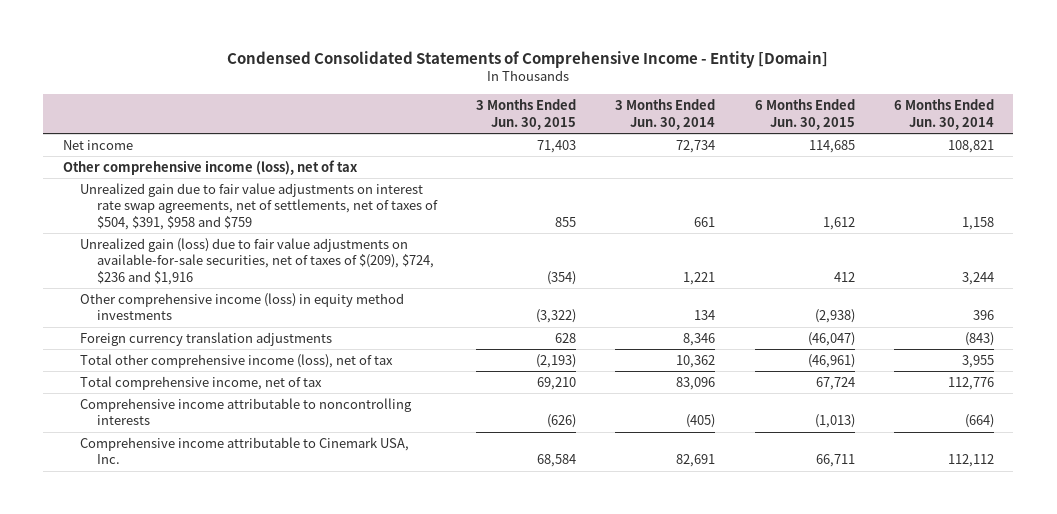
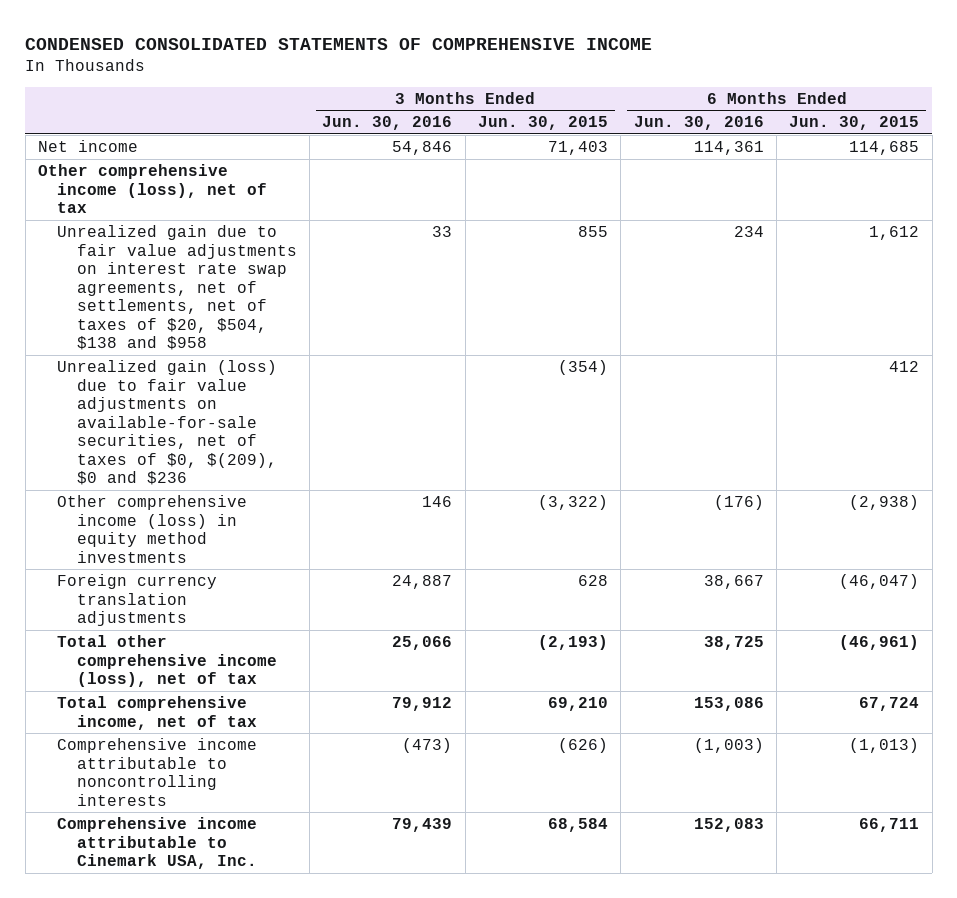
[227,50,829,68] Condensed Consolidated Statements of Comprehensive Income - Entity [Domain] -> [25,37,653,50] CONDENSED CONSOLIDATED STATEMENTS OF COMPREHENSIVE INCOME
[615,99,716,130] 3 Months Ended Jun. 30, 2014 -> none
[893,99,994,130] 6 Months Ended Jun. 30, 2014 -> none
none -> [322,116,453,131] Jun. 30, 2016
none -> [633,116,764,131] Jun. 30, 2016
[79,183,438,230] Unrealized gain due to fair value adjustments on interest rate swap agreements, net of settlements, net of taxes of $504, $391, $958 and $759 -> [57,225,297,351] Unrealized gain due to fair value adjustments on interest rate swap agreements, net of settlements, net of taxes of $20, $504, $138 and $958
[79,238,434,285] Unrealized gain (loss) due to fair value adjustments on available-for-sale securities, net of taxes of $(209), $724, $236 and $1,916 -> [57,360,278,486] Unrealized gain (loss) due to fair value adjustments on available-for-sale securities, net of taxes of $0, $(209), $0 and $236

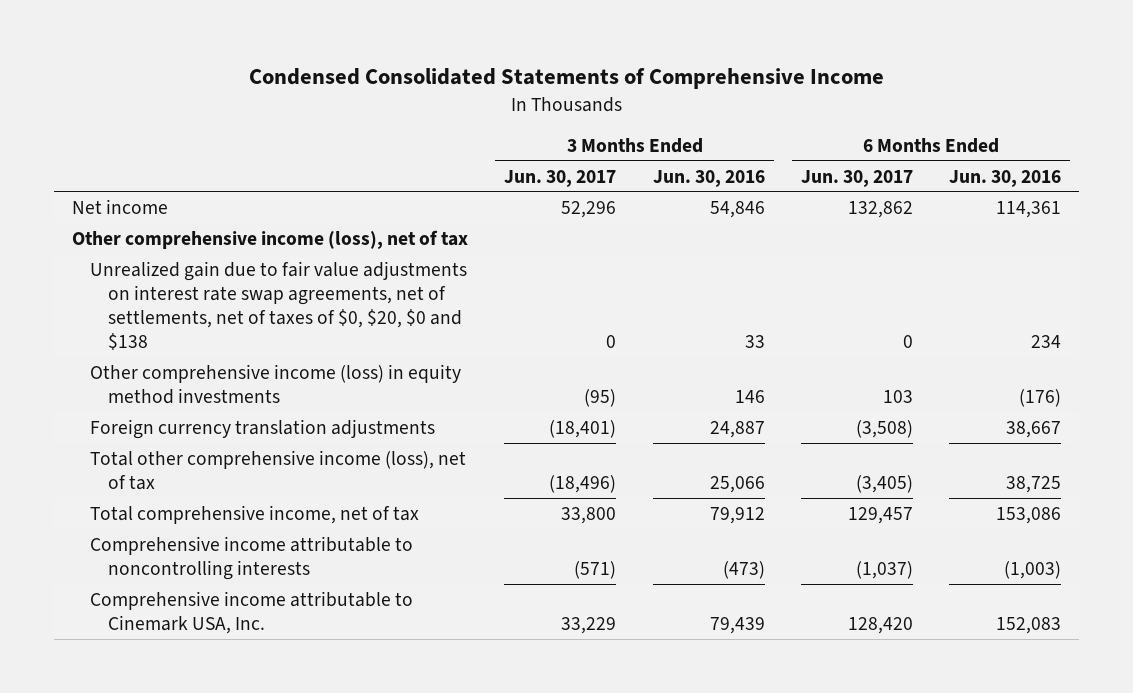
[25,37,653,50] CONDENSED CONSOLIDATED STATEMENTS OF COMPREHENSIVE INCOME -> [248,68,884,90] Condensed Consolidated Statements of Comprehensive Income
[478,116,609,131] Jun. 30, 2015 -> none
[789,116,920,131] Jun. 30, 2015 -> none
none -> [504,169,617,187] Jun. 30, 2017
none -> [800,169,913,187] Jun. 30, 2017
[57,360,278,486] Unrealized gain (loss) due to fair value adjustments on available-for-sale securities, net of taxes of $0, $(209), $0 and $236 -> none
[57,225,297,351] Unrealized gain due to fair value adjustments on interest rate swap agreements, net of settlements, net of taxes of $20, $504, $138 and $958 -> [90,260,468,351] Unrealized gain due to fair value adjustments on interest rate swap agreements, net of settlements, net of taxes of $0, $20, $0 and $138

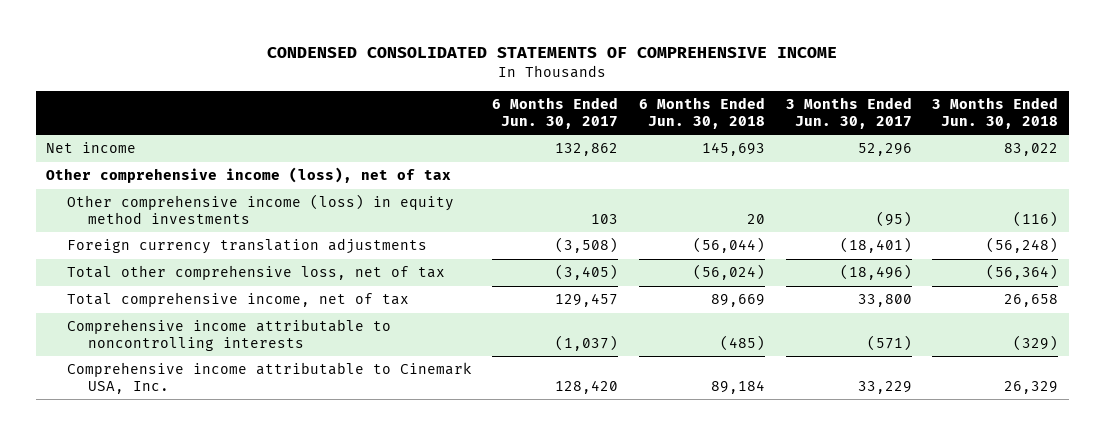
[248,68,884,90] Condensed Consolidated Statements of Comprehensive Income -> [267,46,838,58] CONDENSED CONSOLIDATED STATEMENTS OF COMPREHENSIVE INCOME
[652,169,765,187] Jun. 30, 2016 -> none
[948,169,1061,187] Jun. 30, 2016 -> none
none -> [639,97,766,129] 6 Months Ended Jun. 30, 2018
none -> [932,97,1059,129] 3 Months Ended Jun. 30, 2018
[90,260,468,351] Unrealized gain due to fair value adjustments on interest rate swap agreements, net of settlements, net of taxes of $0, $20, $0 and $138 -> none
[90,449,467,490] Total other comprehensive income (loss), net of tax -> [66,265,445,281] Total other comprehensive loss, net of tax

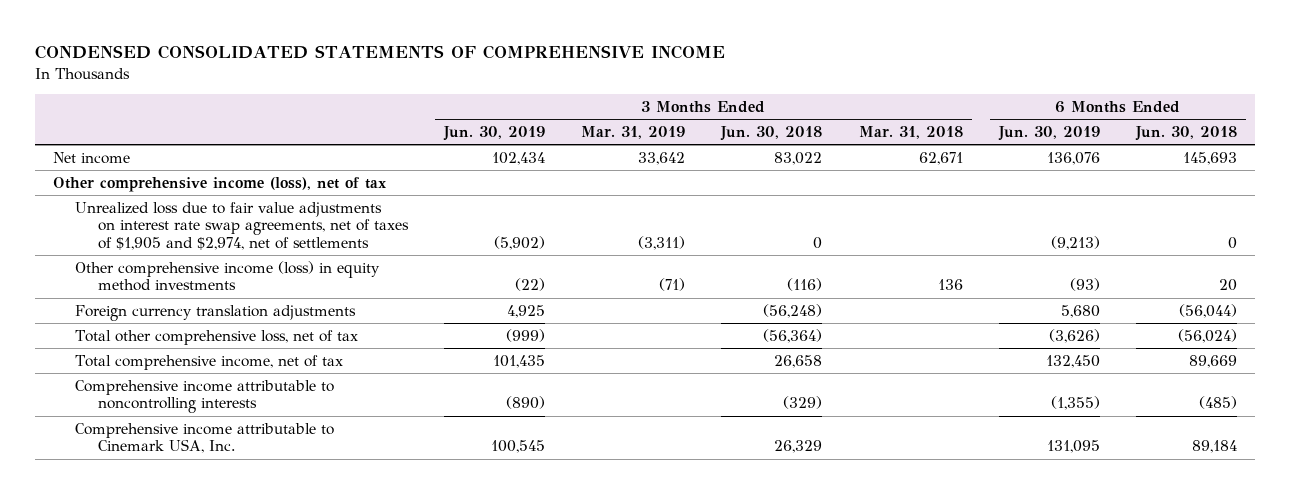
[492,97,619,129] 6 Months Ended Jun. 30, 2017 -> none
[785,97,912,129] 3 Months Ended Jun. 30, 2017 -> none
none -> [443,125,546,141] Jun. 30, 2019
none -> [581,125,686,139] Mar. 31, 2019
none -> [858,125,963,139] Mar. 31, 2018
none -> [997,125,1100,141] Jun. 30, 2019
none -> [75,201,409,251] Unrealized loss due to fair value adjustments on interest rate swap agreements, net of taxes of $1,905 and $2,974, net of settlements

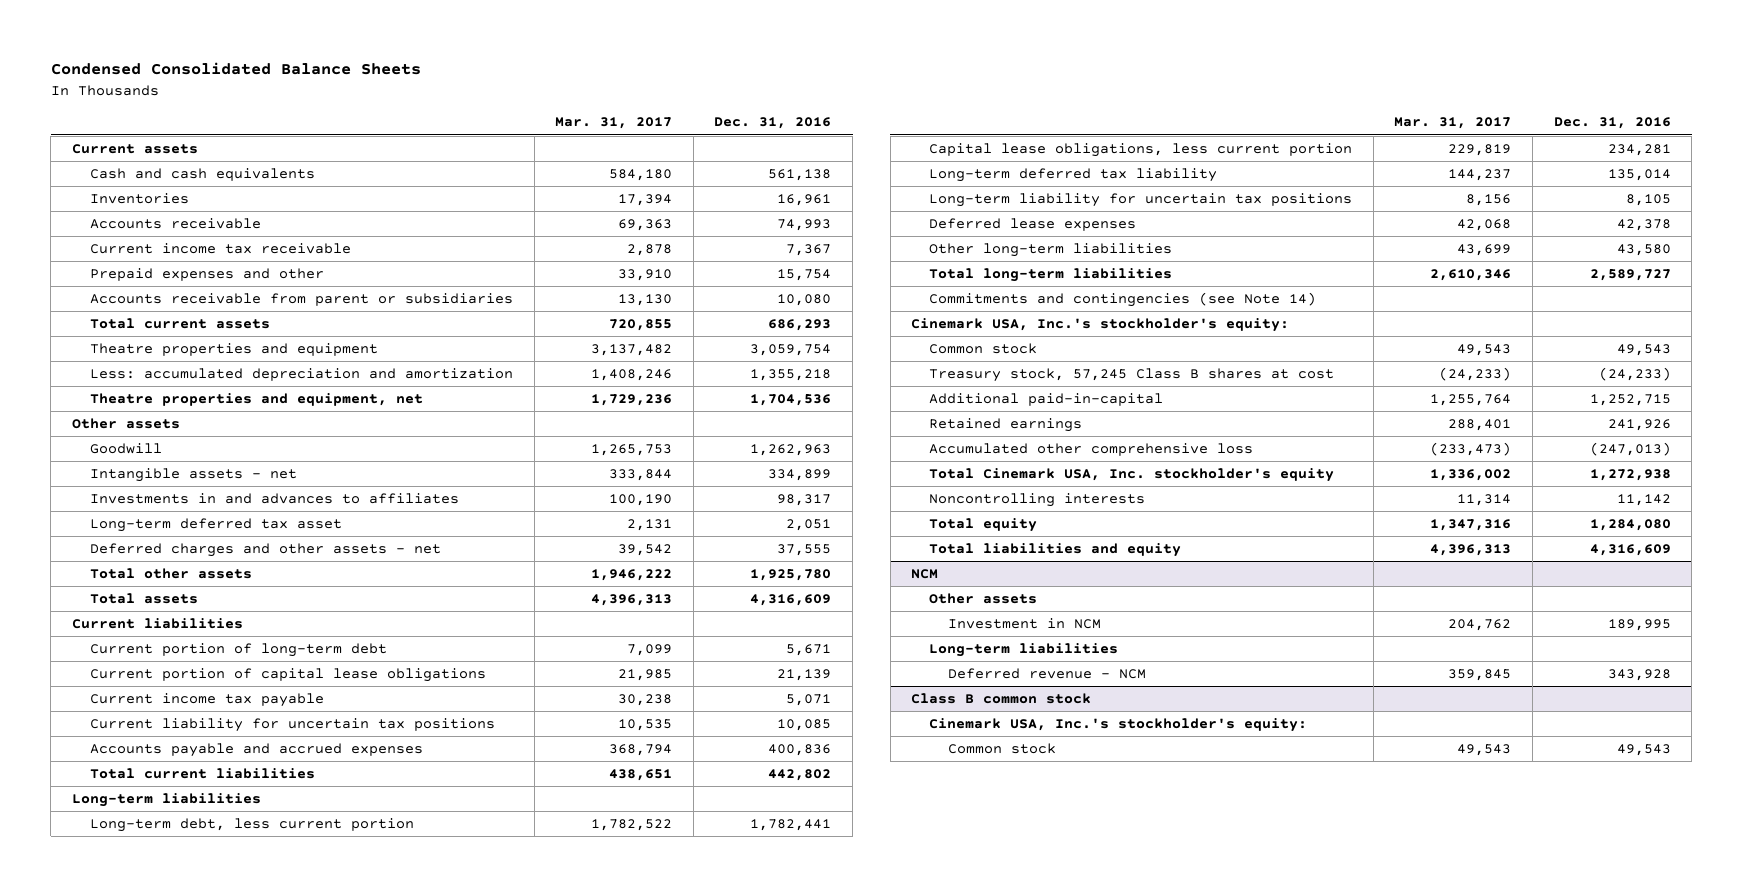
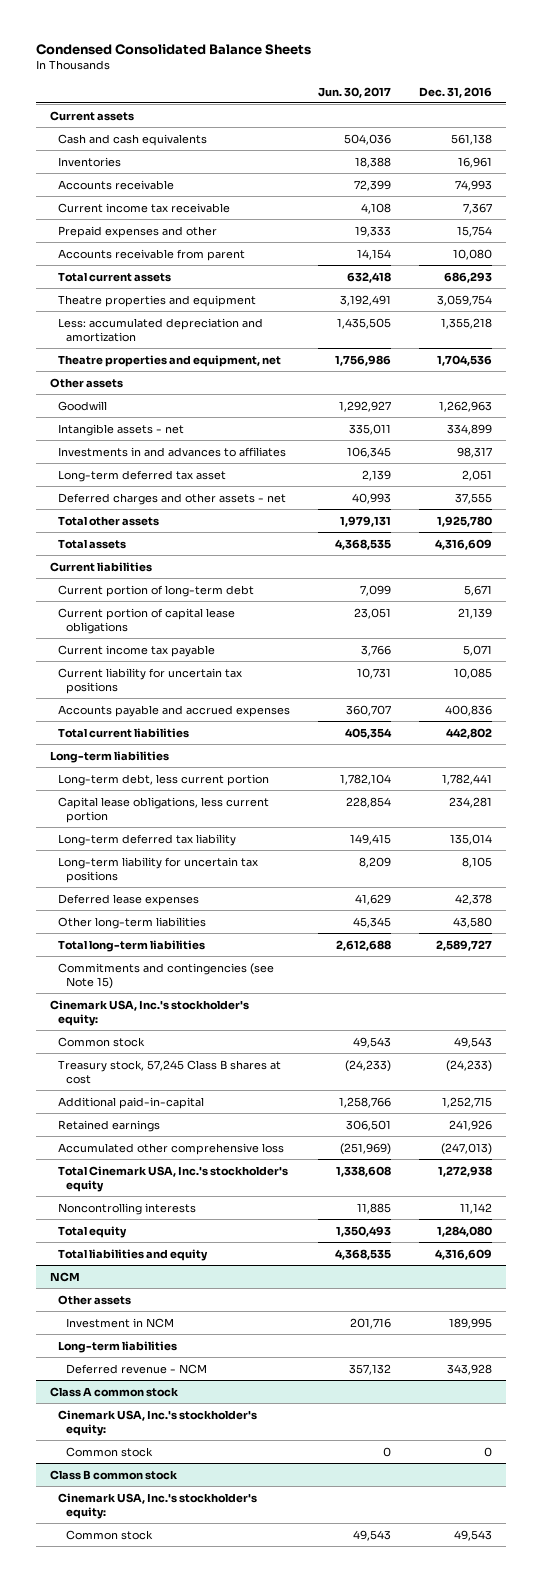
[555,117,673,130] Mar. 31, 2017 -> none
none -> [318,86,392,98] Jun. 30, 2017
[90,292,514,306] Accounts receivable from parent or subsidiaries -> [58,248,246,261] Accounts receivable from parent
[929,291,1317,307] Commitments and contingencies (see Note 14) -> [58,962,275,989] Commitments and contingencies (see Note 15)
[929,467,1335,482] Total Cinemark USA, Inc. stockholder's equity -> [58,1165,289,1192] Total Cinemark USA, Inc.'s stockholder's equity
none -> [50,1386,180,1397] Class A common stock
none -> [58,1409,258,1436] Cinemark USA, Inc.'s stockholder's equity:
none -> [66,1446,154,1457] Common stock

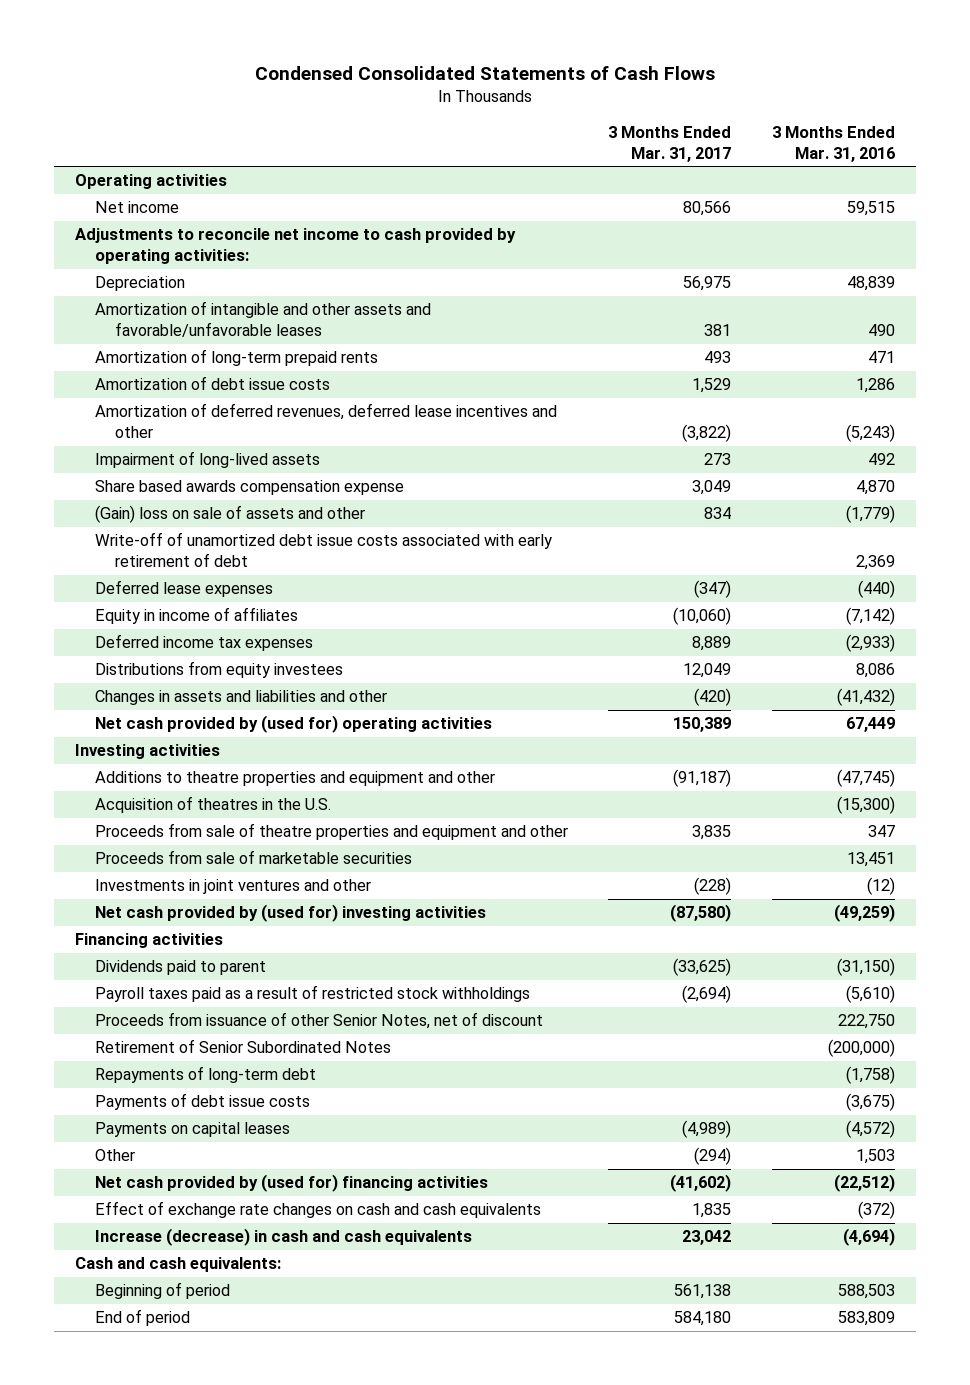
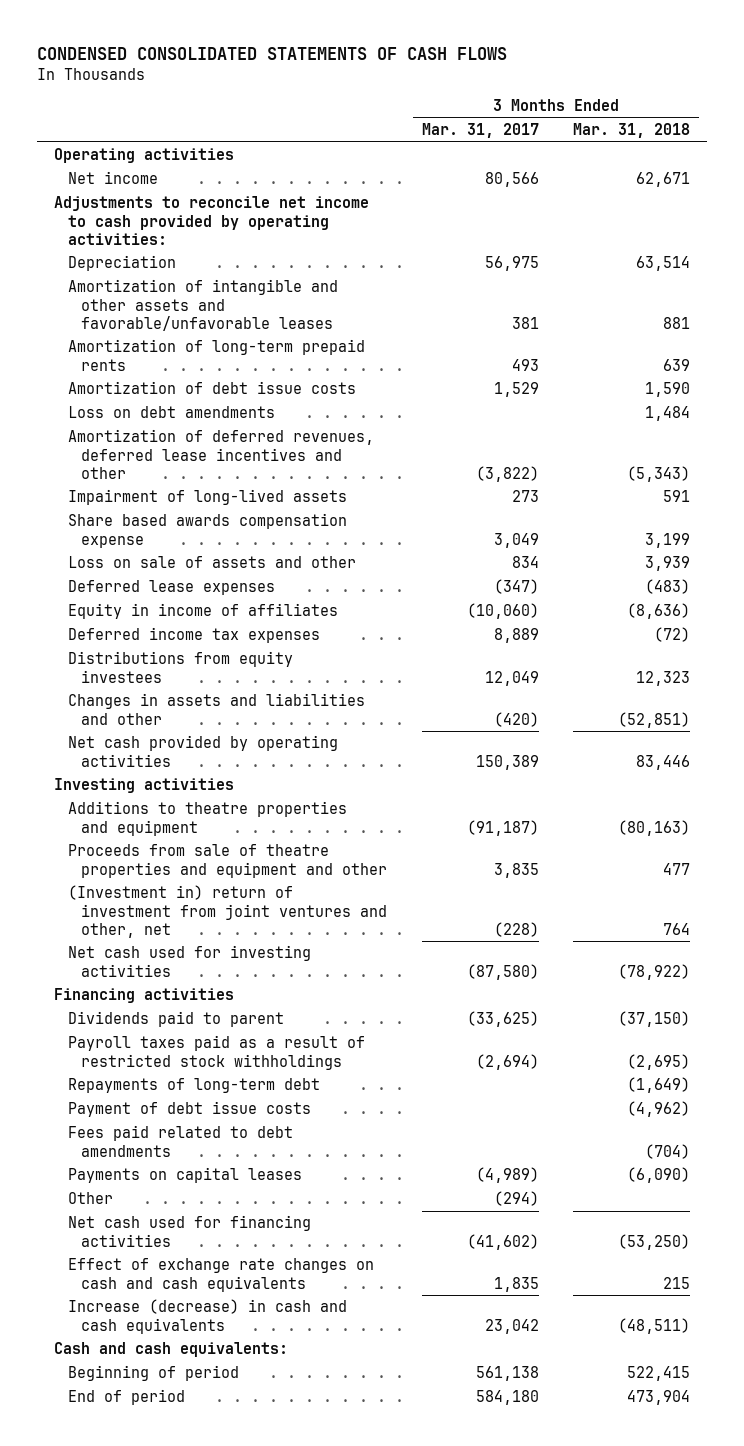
[254,65,715,80] Condensed Consolidated Statements of Cash Flows -> [37,46,508,60] CONDENSED CONSOLIDATED STATEMENTS OF CASH FLOWS
[772,125,896,162] 3 Months Ended Mar. 31, 2016 -> none
none -> [573,123,691,139] Mar. 31, 2018
none -> [67,406,275,419] Loss on debt amendments
[94,532,552,568] Write-off of unamortized debt issue costs associated with early retirement of debt -> none
[94,505,365,524] (Gain) loss on sale of assets and other -> [67,556,356,569] Loss on sale of assets and other
[94,715,492,734] Net cash provided by (used for) operating activities -> [67,735,338,767] Net cash provided by operating activities
[94,796,331,814] Acquisition of theatres in the U.S. -> none
[94,771,495,787] Additions to theatre properties and equipment and other -> [67,801,347,836] Additions to theatre properties and equipment
[94,850,412,865] Proceeds from sale of marketable securities -> none
[94,879,371,895] Investments in joint ventures and other -> [67,885,388,938] (Investment in) return of investment from joint ventures and other, net
[94,904,486,923] Net cash provided by (used for) investing activities -> [67,945,311,977] Net cash used for investing activities
[94,1012,543,1030] Proceeds from issuance of other Senior Notes, net of discount -> none
[94,1039,391,1054] Retirement of Senior Subordinated Notes -> none
[94,1093,310,1111] Payments of debt issue costs -> [67,1101,311,1118] Payment of debt issue costs
none -> [67,1125,293,1157] Fees paid related to debt amendments
[94,1174,488,1193] Net cash provided by (used for) financing activities -> [67,1215,311,1247] Net cash used for financing activities

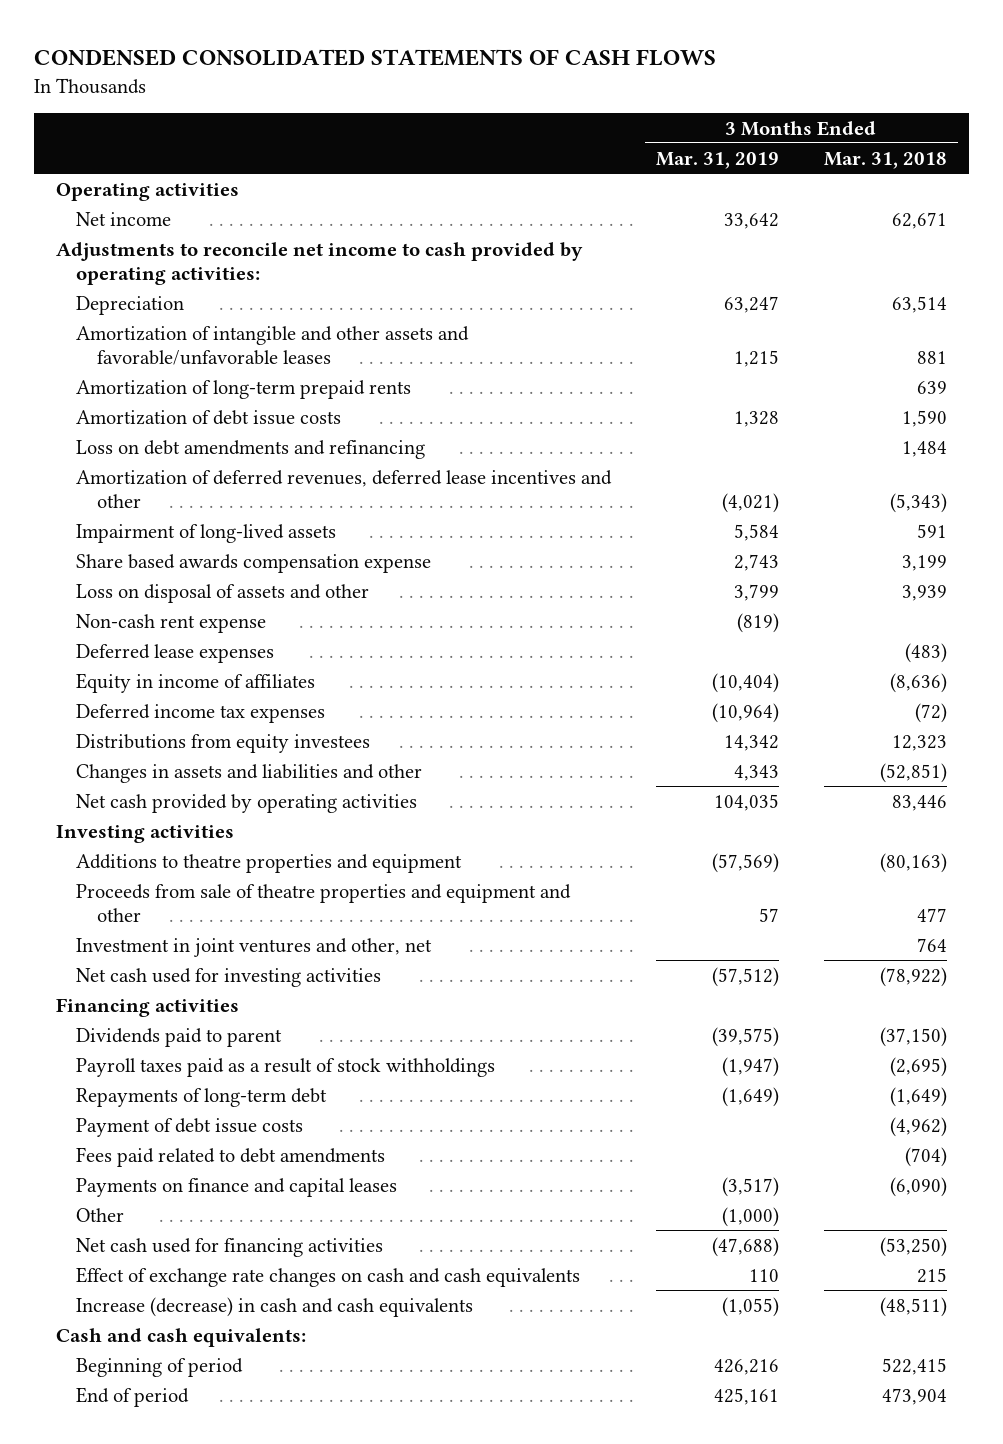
[421,123,539,139] Mar. 31, 2017 -> none
none -> [656,151,780,169] Mar. 31, 2019
[67,406,275,419] Loss on debt amendments -> [76,439,426,459] Loss on debt amendments and refinancing
[67,556,356,569] Loss on sale of assets and other -> [76,583,370,603] Loss on disposal of assets and other
none -> [76,613,267,633] Non-cash rent expense
[67,885,388,938] (Investment in) return of investment from joint ventures and other, net -> [76,937,433,957] Investment in joint ventures and other, net
[67,1035,365,1070] Payroll taxes paid as a result of restricted stock withholdings -> [76,1057,496,1077] Payroll taxes paid as a result of stock withholdings
[67,1167,302,1184] Payments on capital leases -> [76,1177,398,1197] Payments on finance and capital leases

